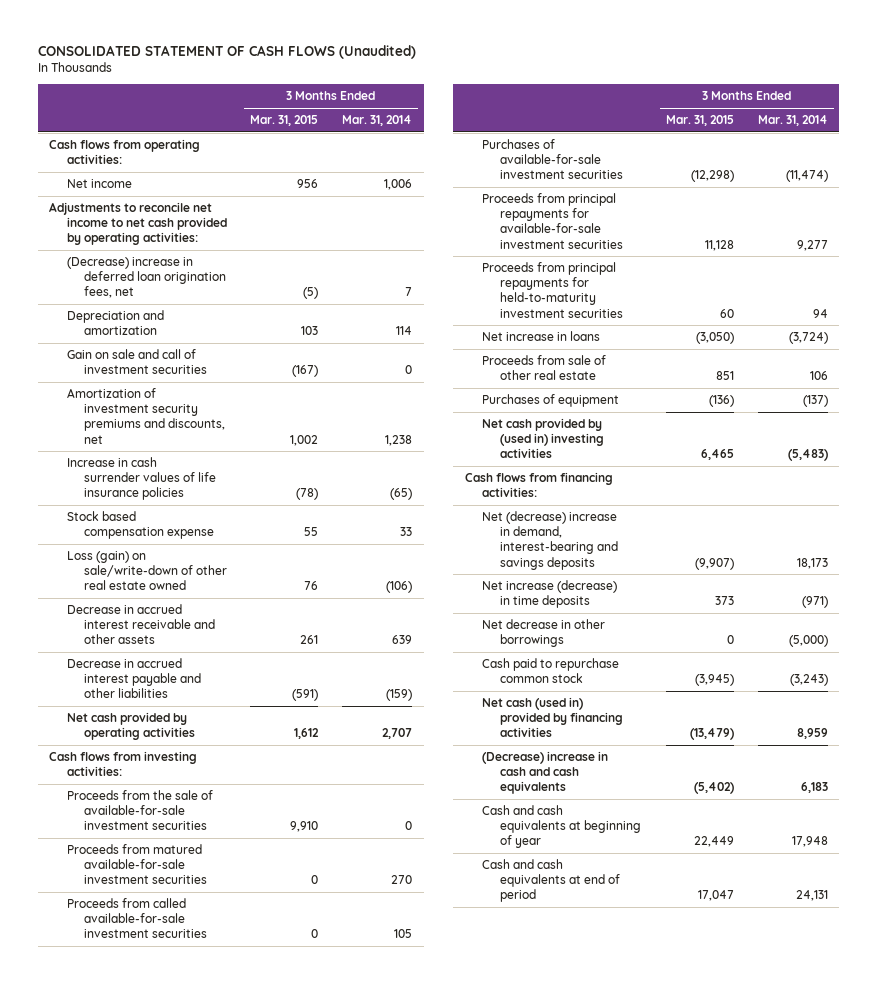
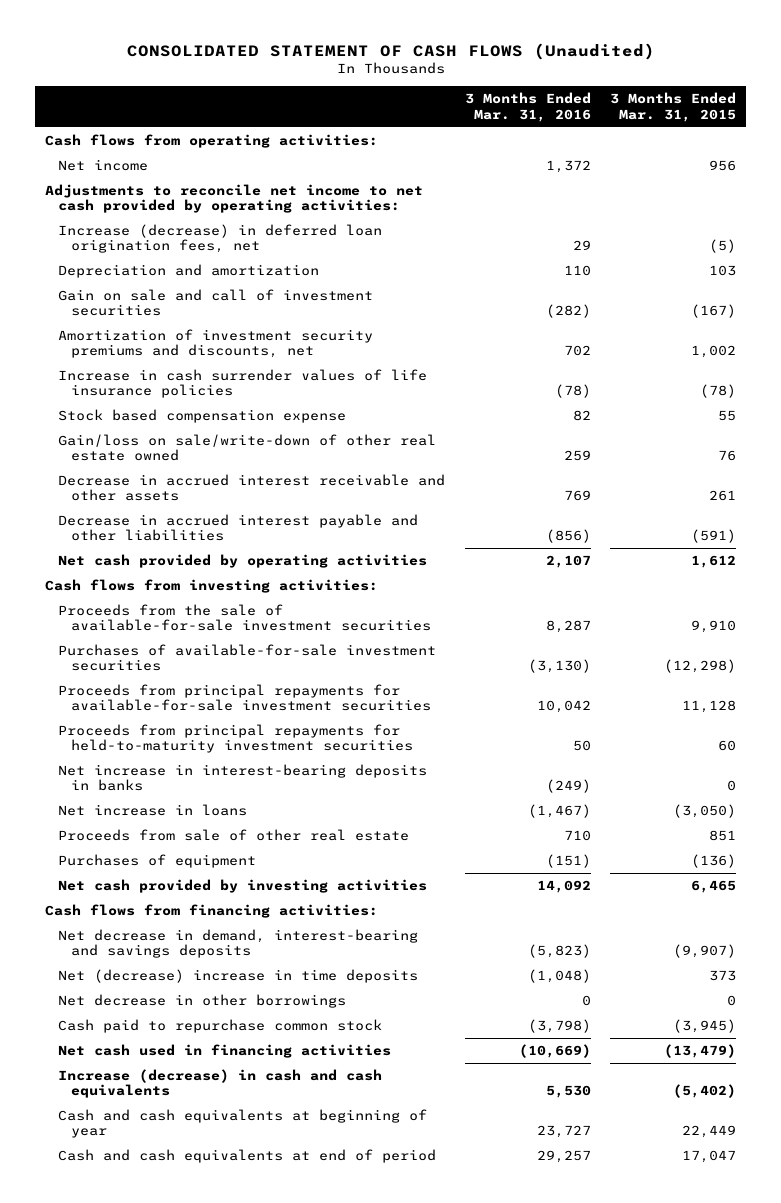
[341,115,412,127] Mar. 31, 2014 -> none
none -> [464,92,591,122] 3 Months Ended Mar. 31, 2016
[66,257,226,299] (Decrease) increase in deferred loan origination fees, net -> [58,223,383,254] Increase (decrease) in deferred loan origination fees, net
[66,551,227,591] Loss (gain) on sale/write-down of other real estate owned -> [58,433,437,462] Gain/loss on sale/write-down of other real estate owned
[66,844,207,885] Proceeds from matured available-for-sale investment securities -> none
[66,898,207,939] Proceeds from called available-for-sale investment securities -> none
none -> [58,763,428,792] Net increase in interest-bearing deposits in banks
[482,418,604,459] Net cash provided by (used in) investing activities -> [58,878,428,893] Net cash provided by investing activities
[482,511,618,570] Net (decrease) increase in demand, interest-bearing and savings deposits -> [58,928,419,959] Net decrease in demand, interest-bearing and savings deposits
[482,580,618,609] Net increase (decrease) in time deposits -> [58,968,419,983] Net (decrease) increase in time deposits
[482,697,623,738] Net cash (used in) provided by financing activities -> [58,1043,392,1058] Net cash used in financing activities
[482,751,609,795] (Decrease) increase in cash and cash equivalents -> [58,1068,383,1099] Increase (decrease) in cash and cash equivalents

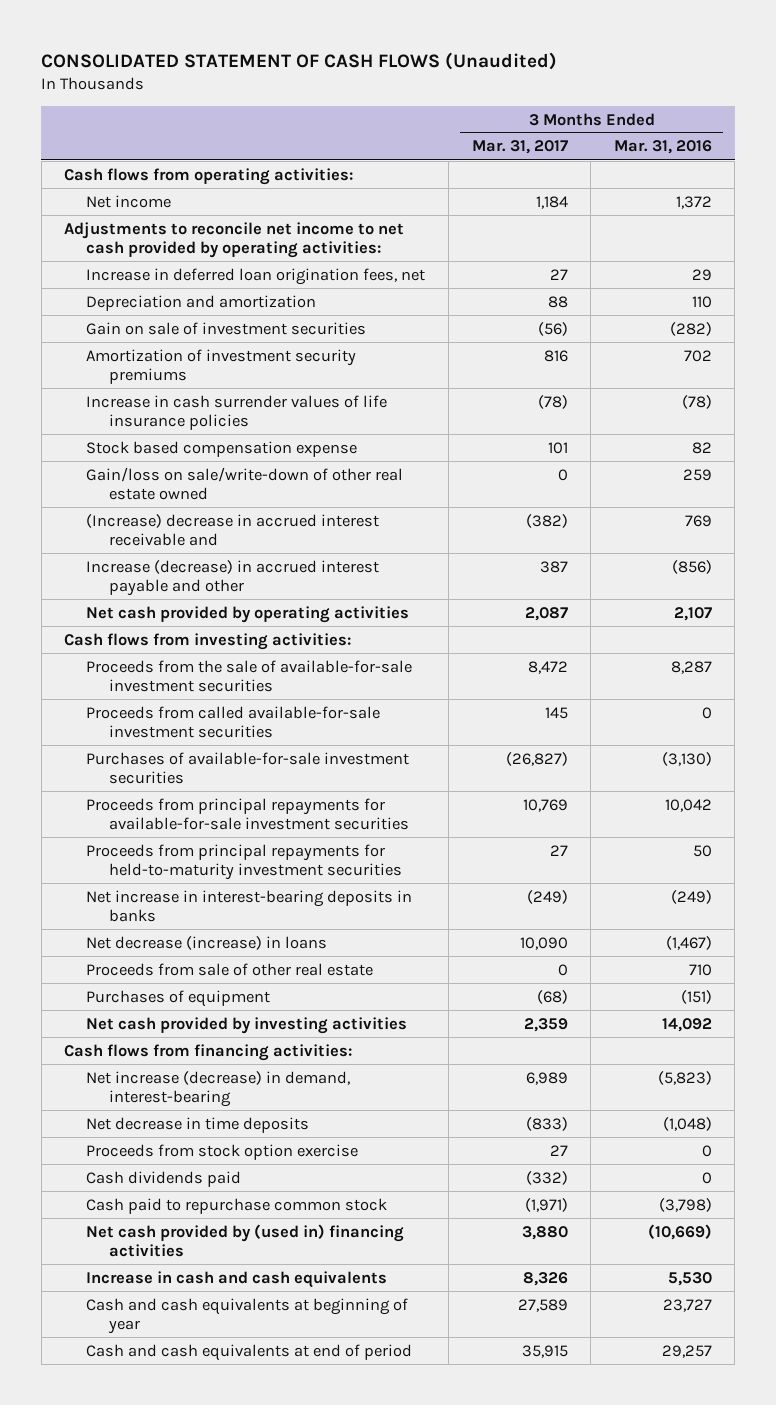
[610,92,737,122] 3 Months Ended Mar. 31, 2015 -> none
none -> [471,140,568,155] Mar. 31, 2017
[58,223,383,254] Increase (decrease) in deferred loan origination fees, net -> [86,267,426,285] Increase in deferred loan origination fees, net
[58,288,374,317] Gain on sale and call of investment securities -> [86,321,367,335] Gain on sale of investment securities
[58,328,374,359] Amortization of investment security premiums and discounts, net -> [86,348,357,384] Amortization of investment security premiums
[58,473,446,502] Decrease in accrued interest receivable and other assets -> [86,513,380,546] (Increase) decrease in accrued interest receivable and
[58,513,419,542] Decrease in accrued interest payable and other liabilities -> [86,559,380,596] Increase (decrease) in accrued interest payable and other
none -> [86,705,381,738] Proceeds from called available-for-sale investment securities
[58,803,248,816] Net increase in loans -> [86,935,328,950] Net decrease (increase) in loans
[58,993,347,1008] Net decrease in other borrowings -> none
[58,928,419,959] Net decrease in demand, interest-bearing and savings deposits -> [86,1070,351,1107] Net increase (decrease) in demand, interest-bearing
[58,968,419,983] Net (decrease) increase in time deposits -> [86,1116,310,1133] Net decrease in time deposits
none -> [86,1143,359,1160] Proceeds from stock option exercise
none -> [86,1170,242,1187] Cash dividends paid
[58,1043,392,1058] Net cash used in financing activities -> [86,1223,405,1257] Net cash provided by (used in) financing activities
[58,1068,383,1099] Increase (decrease) in cash and cash equivalents -> [86,1270,388,1288] Increase in cash and cash equivalents

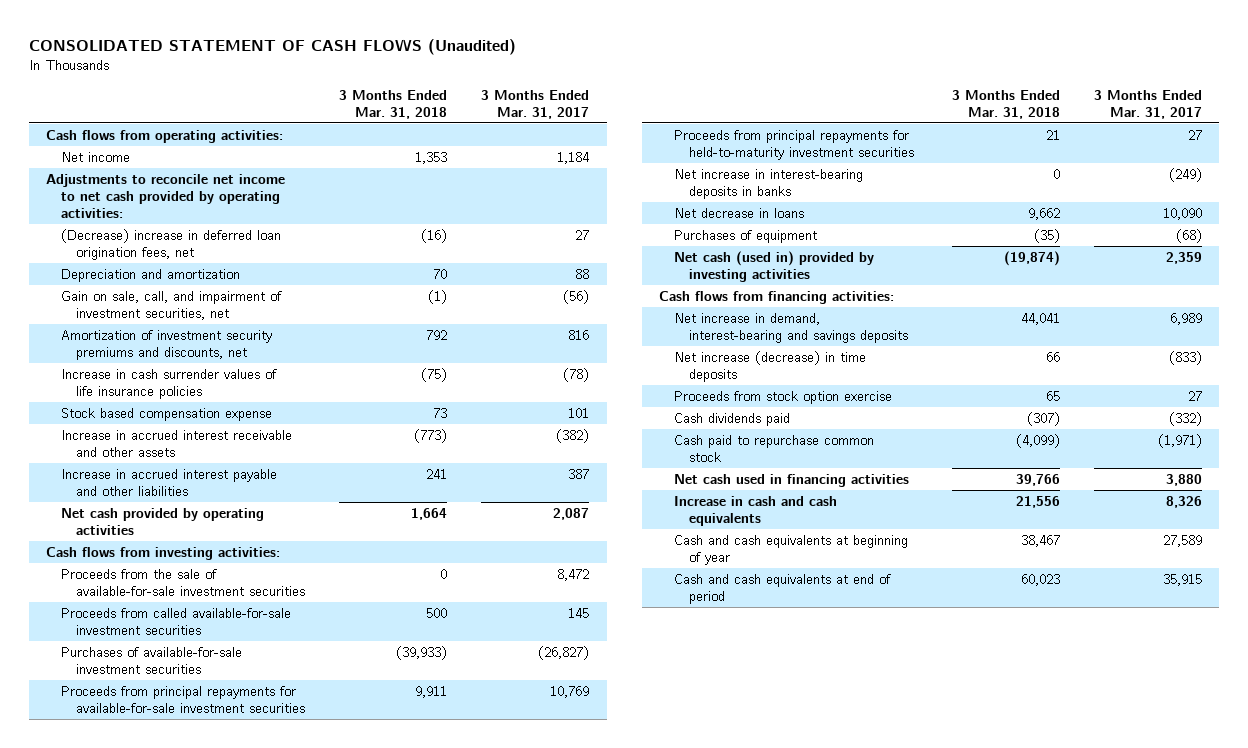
[613,140,712,155] Mar. 31, 2016 -> none
none -> [339,89,448,119] 3 Months Ended Mar. 31, 2018
[86,267,426,285] Increase in deferred loan origination fees, net -> [61,228,282,261] (Decrease) increase in deferred loan origination fees, net
[86,321,367,335] Gain on sale of investment securities -> [61,290,283,321] Gain on sale, call, and impairment of investment securities, net
[86,348,357,384] Amortization of investment security premiums -> [61,329,273,361] Amortization of investment security premiums and discounts, net
[86,466,404,500] Gain/loss on sale/write-down of other real estate owned -> none
[86,513,380,546] (Increase) decrease in accrued interest receivable and -> [61,429,293,458] Increase in accrued interest receivable and other assets
[86,559,380,596] Increase (decrease) in accrued interest payable and other -> [61,468,278,497] Increase in accrued interest payable and other liabilities
[86,962,374,976] Proceeds from sale of other real estate -> none
[86,935,328,950] Net decrease (increase) in loans -> [673,207,804,218] Net decrease in loans
[86,1016,408,1034] Net cash provided by investing activities -> [673,250,874,283] Net cash (used in) provided by investing activities
[86,1070,351,1107] Net increase (decrease) in demand, interest-bearing -> [673,312,908,344] Net increase in demand, interest-bearing and savings deposits
[86,1116,310,1133] Net decrease in time deposits -> [673,350,866,383] Net increase (decrease) in time deposits
[86,1223,405,1257] Net cash provided by (used in) financing activities -> [673,473,909,487] Net cash used in financing activities

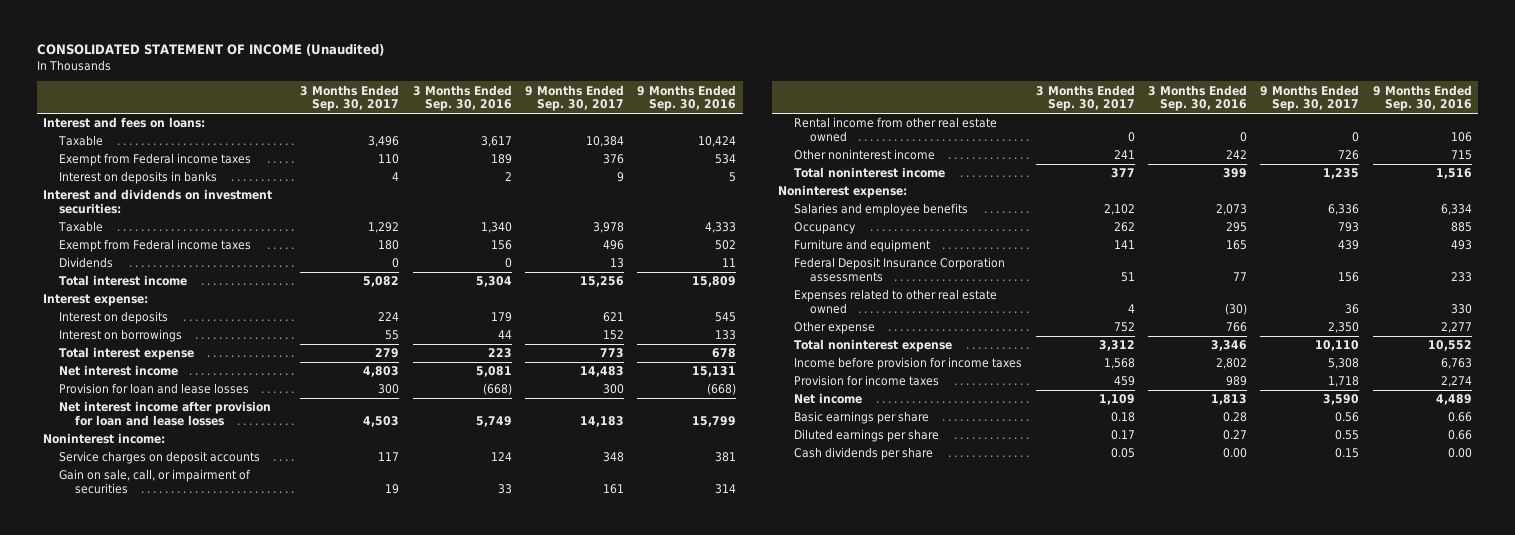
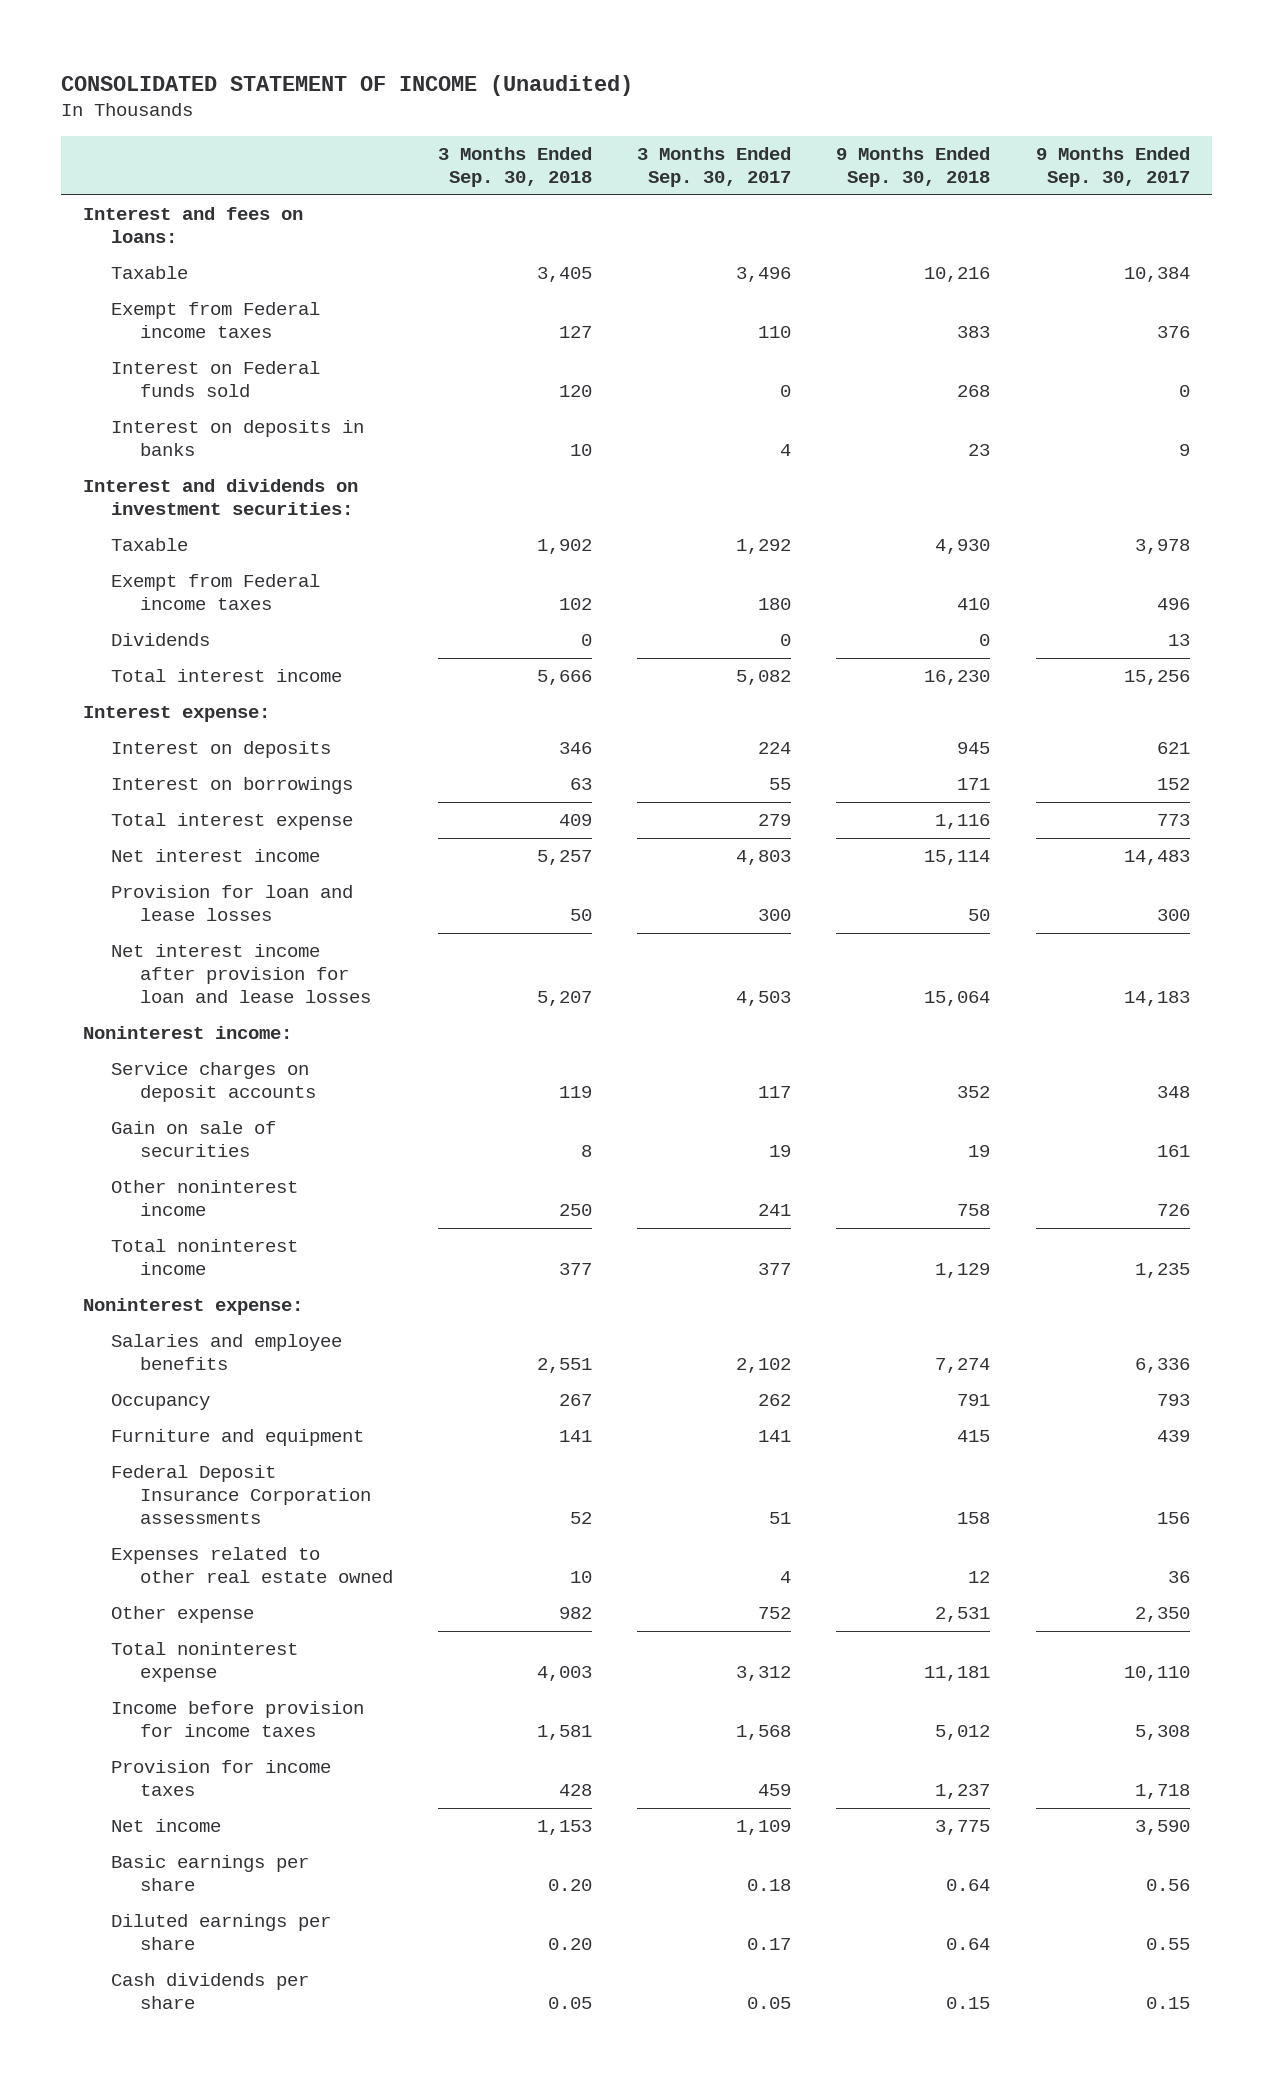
[412,84,512,112] 3 Months Ended Sep. 30, 2016 -> none
[637,84,737,112] 9 Months Ended Sep. 30, 2016 -> none
none -> [437,147,592,187] 3 Months Ended Sep. 30, 2018
none -> [836,147,991,187] 9 Months Ended Sep. 30, 2018
none -> [111,361,321,398] Interest on Federal funds sold
[794,117,998,142] Rental income from other real estate owned -> none
[59,469,252,494] Gain on sale, call, or impairment of securities -> [111,1121,277,1158] Gain on sale of securities

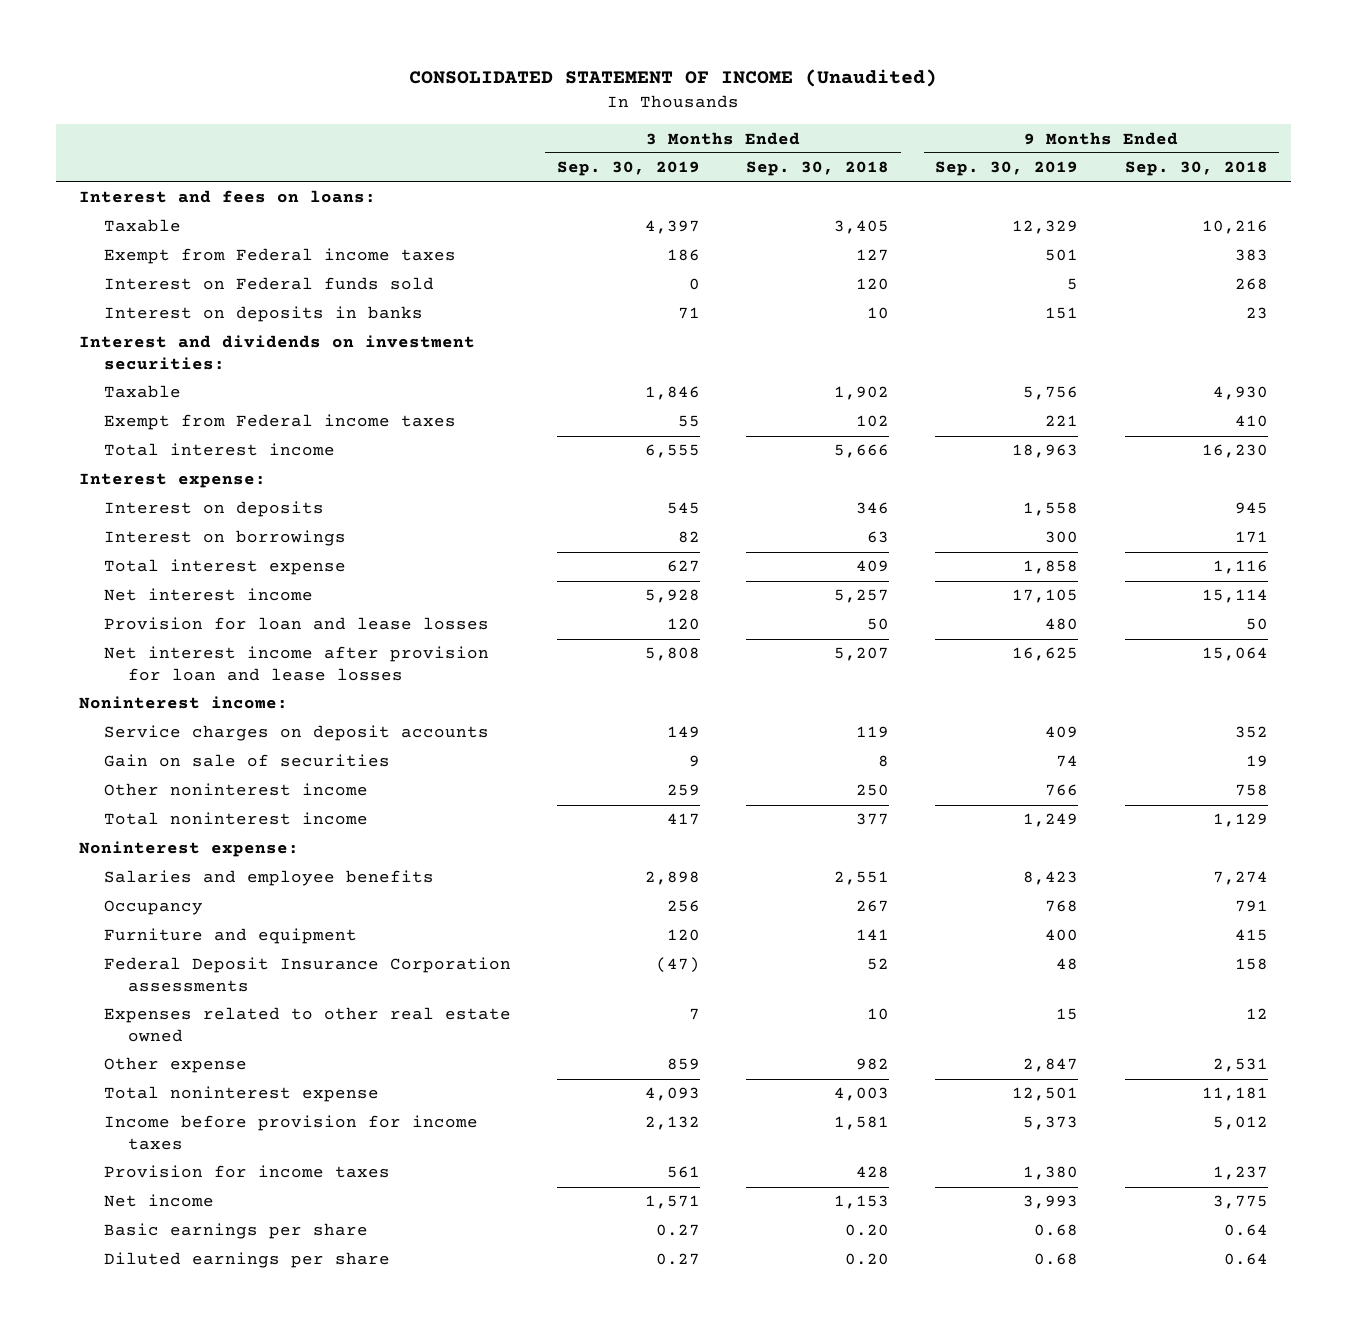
[637,147,792,187] 3 Months Ended Sep. 30, 2017 -> none
[1035,147,1190,187] 9 Months Ended Sep. 30, 2017 -> none
none -> [556,161,700,177] Sep. 30, 2019
none -> [935,161,1079,177] Sep. 30, 2019
[111,633,211,647] Dividends -> none
[111,1973,310,2010] Cash dividends per share -> none

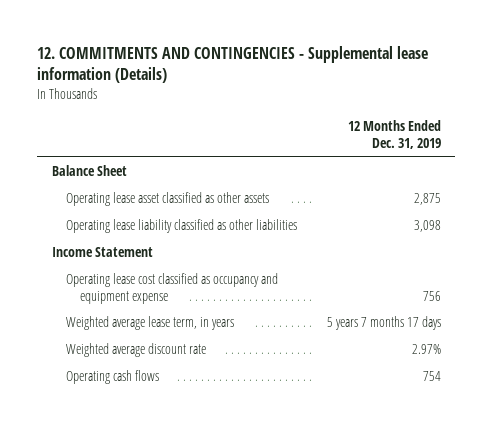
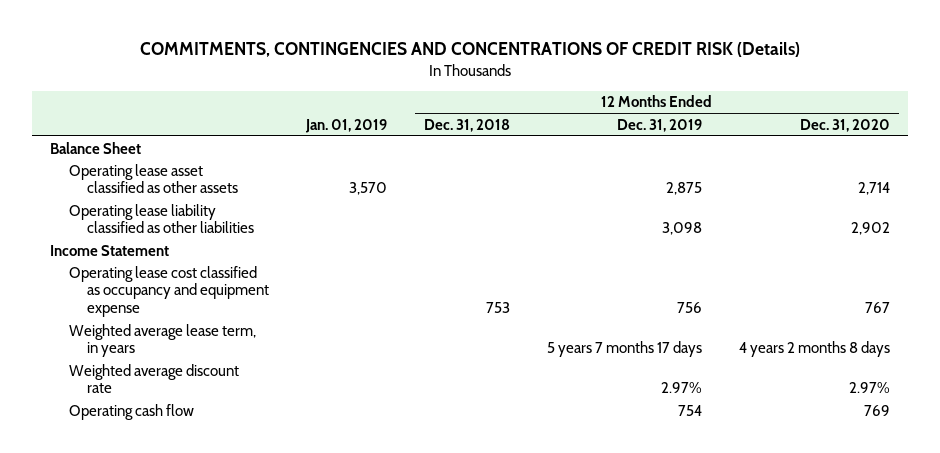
[36,45,428,84] 12. COMMITMENTS AND CONTINGENCIES - Supplemental lease information (Details) -> [140,42,801,58] COMMITMENTS, CONTINGENCIES AND CONCENTRATIONS OF CREDIT RISK (Details)
none -> [305,118,388,133] Jan. 01, 2019
none -> [423,118,510,132] Dec. 31, 2018
none -> [799,118,890,132] Dec. 31, 2020
[66,370,160,385] Operating cash flows -> [68,403,194,420] Operating cash flow

